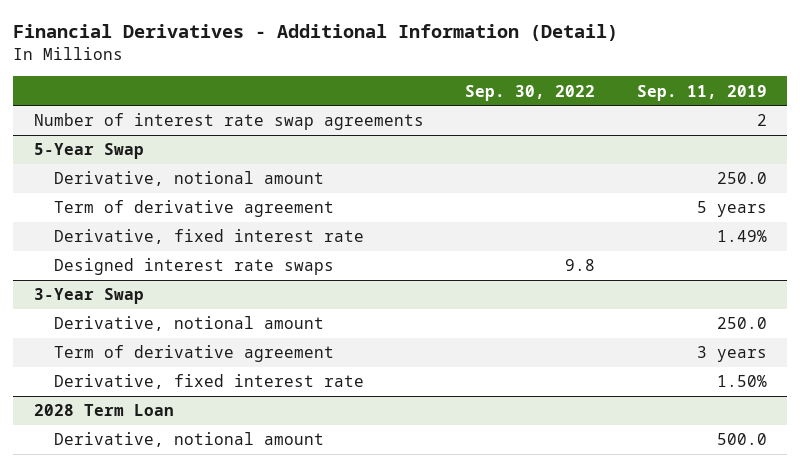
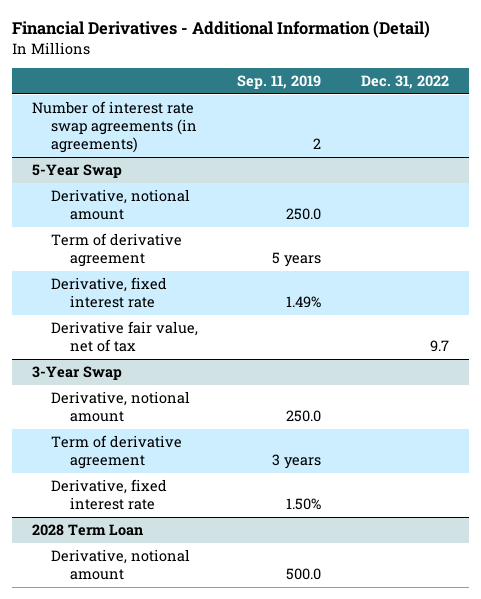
[465,84,596,101] Sep. 30, 2022 -> none
none -> [360,74,449,89] Dec. 31, 2022
[33,113,424,131] Number of interest rate swap agreements -> [31,100,197,153] Number of interest rate swap agreements (in agreements)
[53,258,334,276] Designed interest rate swaps -> [50,320,198,352] Derivative fair value, net of tax

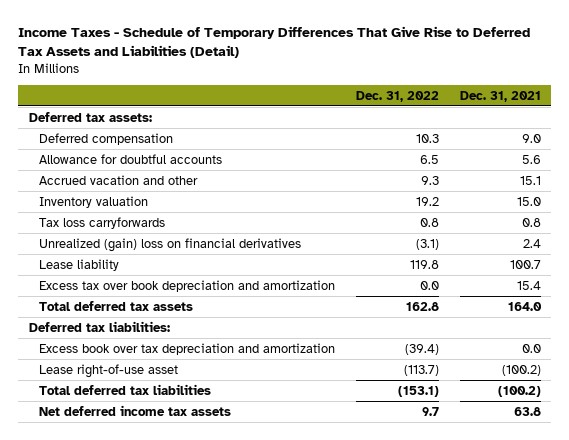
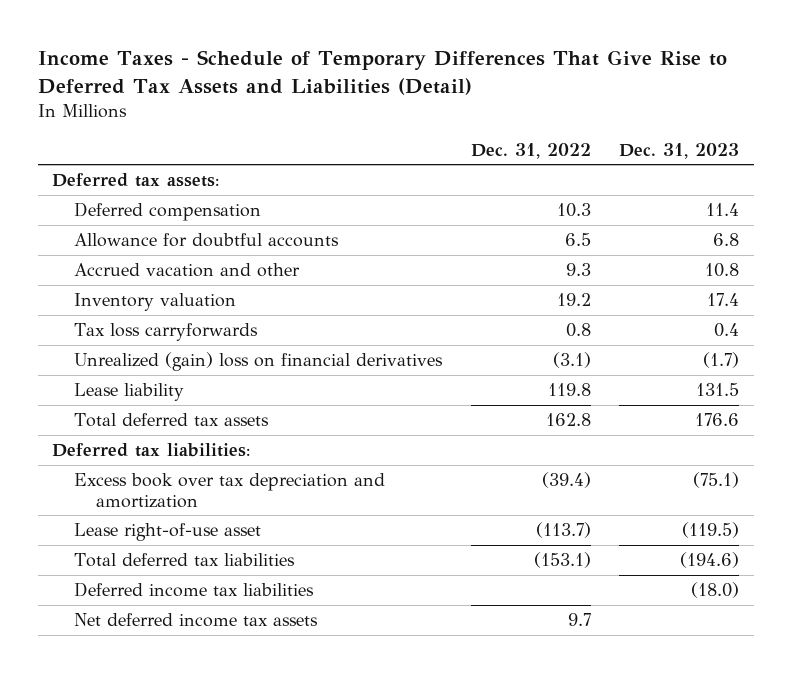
[459,90,541,102] Dec. 31, 2021 -> none
none -> [619,142,740,159] Dec. 31, 2023
[38,279,335,292] Excess tax over book depreciation and amortization -> none
none -> [73,581,314,597] Deferred income tax liabilities

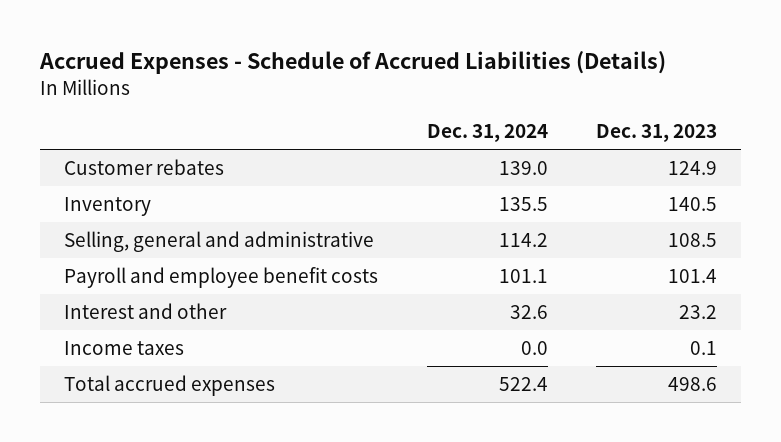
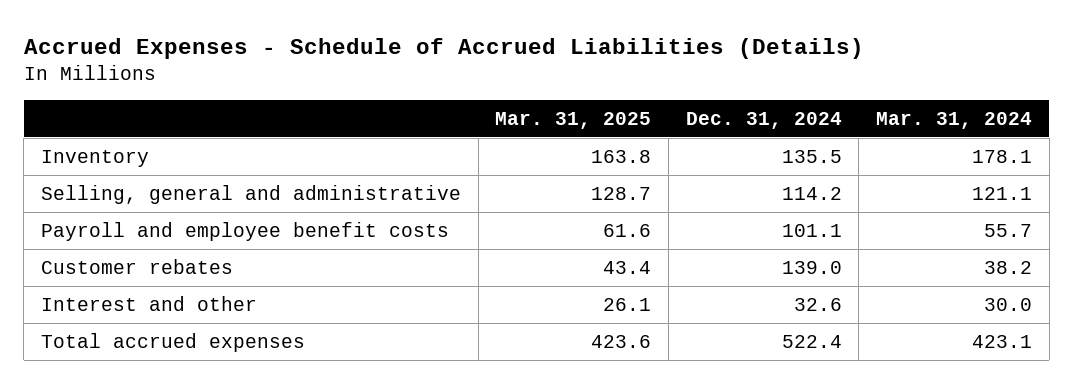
[595,124,717,143] Dec. 31, 2023 -> none
none -> [495,111,652,129] Mar. 31, 2025
none -> [876,111,1033,129] Mar. 31, 2024
[64,158,225,175] Customer rebates -> [40,259,233,275] Customer rebates
[64,340,185,355] Income taxes -> none

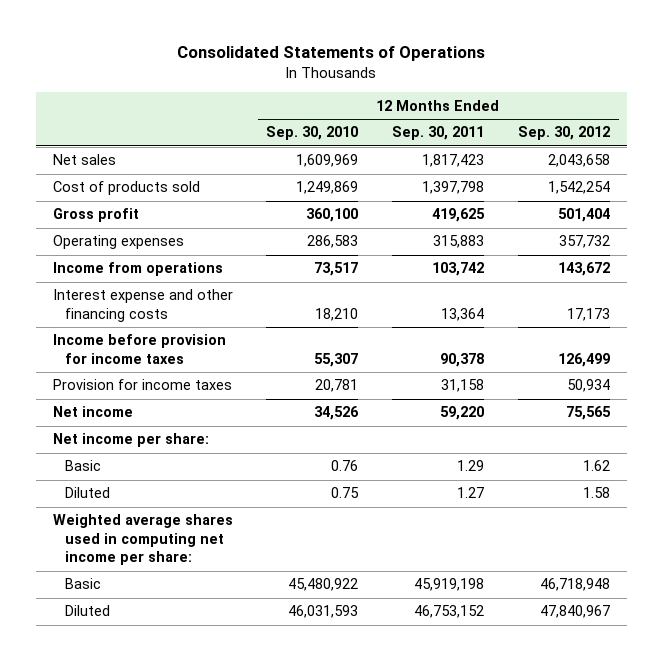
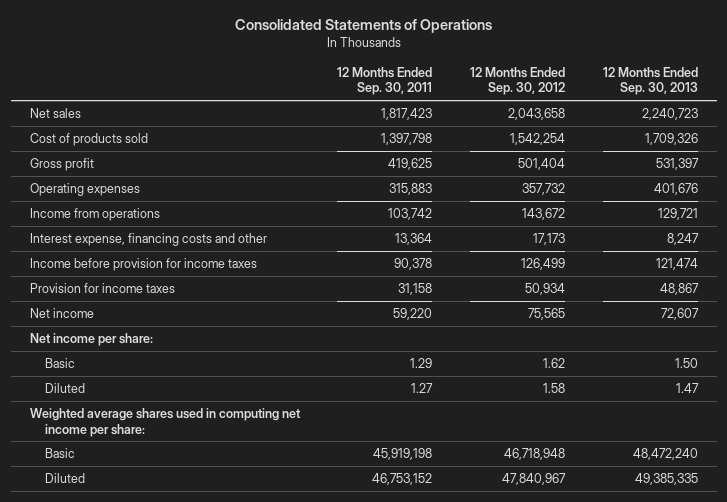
[266,126,359,141] Sep. 30, 2010 -> none
none -> [602,66,698,96] 12 Months Ended Sep. 30, 2013
[52,289,233,322] Interest expense and other financing costs -> [29,232,267,246] Interest expense, financing costs and other

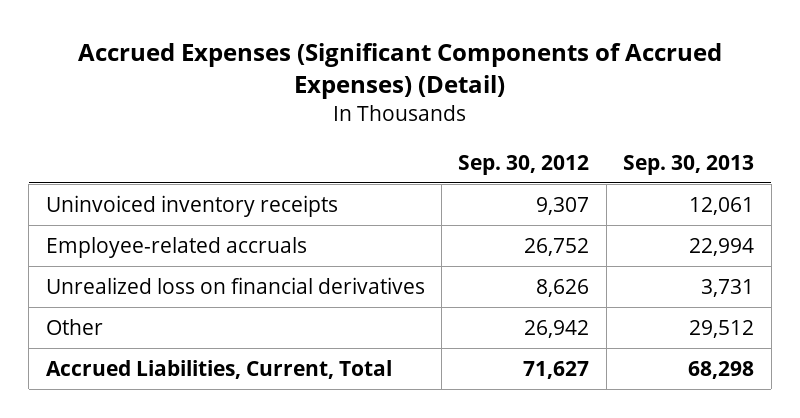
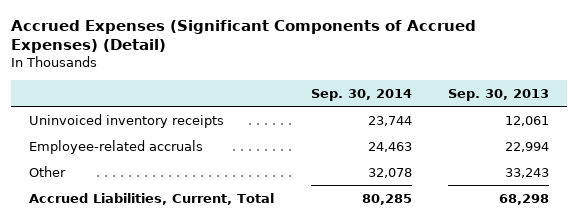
[458,154,590,175] Sep. 30, 2012 -> none
none -> [310,88,412,101] Sep. 30, 2014
[45,276,425,294] Unrealized loss on financial derivatives -> none
[689,319,755,338] 29,512 -> [505,167,550,178] 33,243

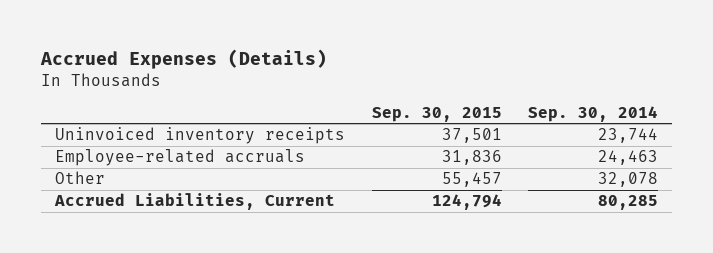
[10,19,476,54] Accrued Expenses (Significant Components of Accrued Expenses) (Detail) -> [40,49,328,70] Accrued Expenses (Details)
[448,88,550,101] Sep. 30, 2013 -> none
none -> [371,106,502,122] Sep. 30, 2015
[29,192,275,205] Accrued Liabilities, Current, Total -> [53,193,335,211] Accrued Liabilities, Current

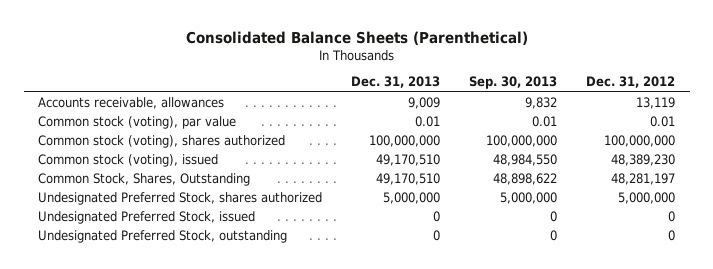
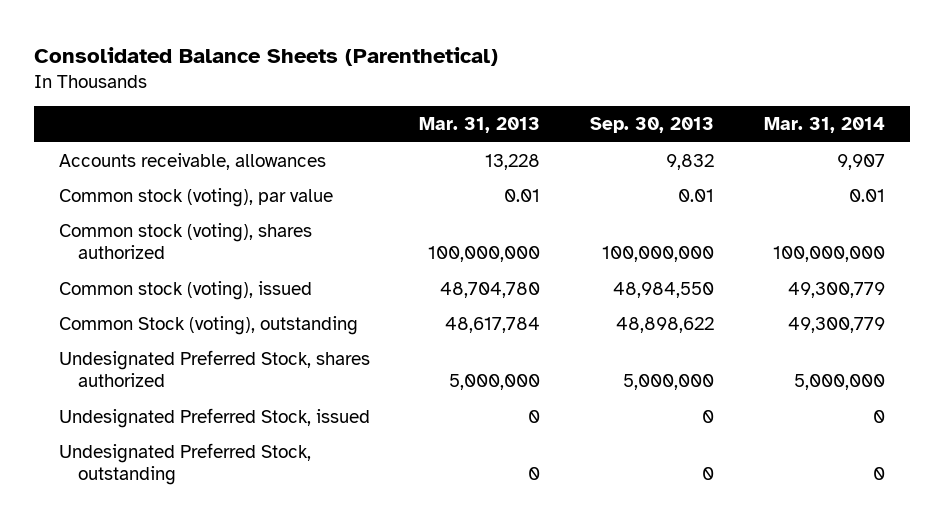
[351,76,441,89] Dec. 31, 2013 -> none
[586,76,676,89] Dec. 31, 2012 -> none
none -> [419,117,541,134] Mar. 31, 2013
none -> [764,117,886,134] Mar. 31, 2014
[38,173,251,187] Common Stock, Shares, Outstanding -> [58,315,358,335] Common Stock (voting), outstanding

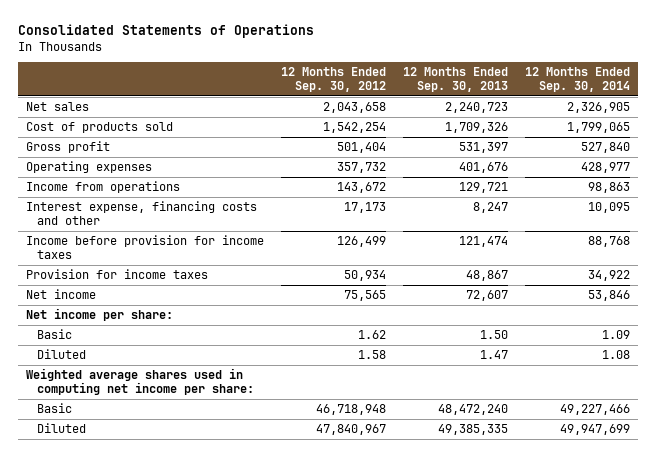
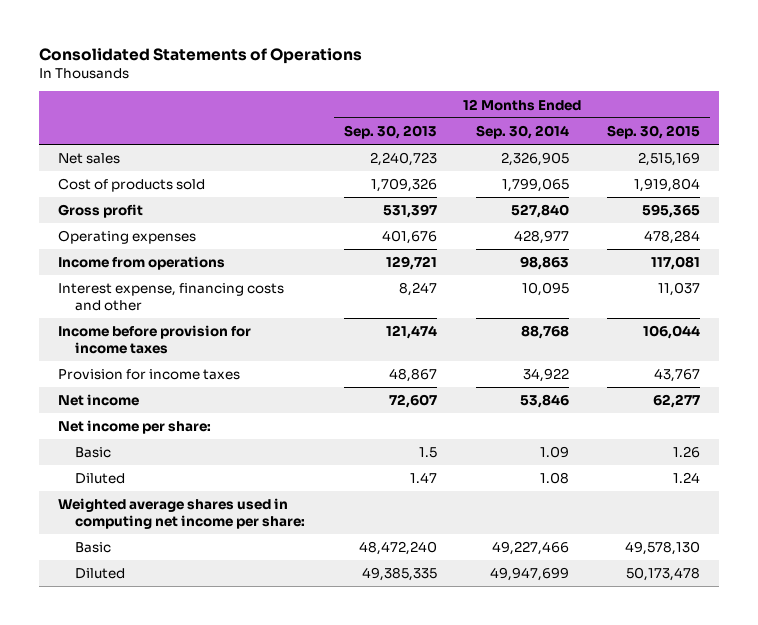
[281,67,387,92] 12 Months Ended Sep. 30, 2012 -> none
none -> [607,124,701,139] Sep. 30, 2015
[479,330,508,340] 1.50 -> [418,447,437,459] 1.5

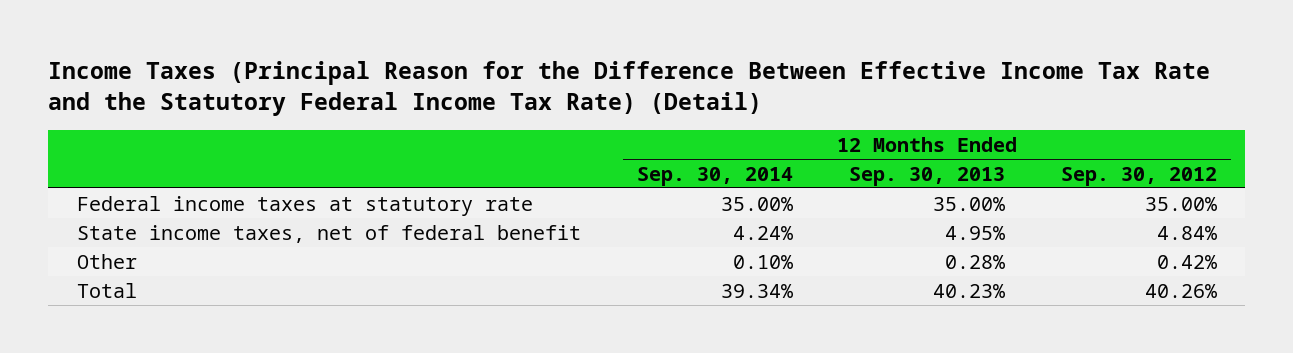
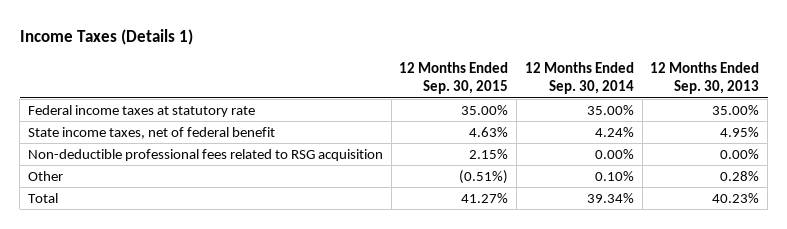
[48,61,1211,117] Income Taxes (Principal Reason for the Difference Between Effective Income Tax Rate and the Statutory Federal Income Tax Rate) (Detail) -> [19,29,193,46] Income Taxes (Details 1)
[1060,166,1217,186] Sep. 30, 2012 -> none
none -> [399,61,509,95] 12 Months Ended Sep. 30, 2015
none -> [27,148,383,161] Non-deductible professional fees related to RSG acquisition

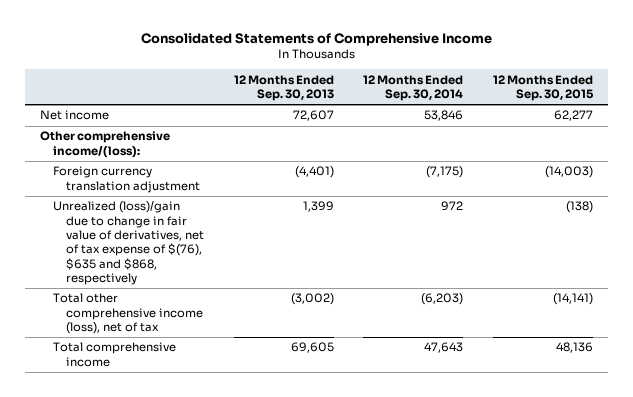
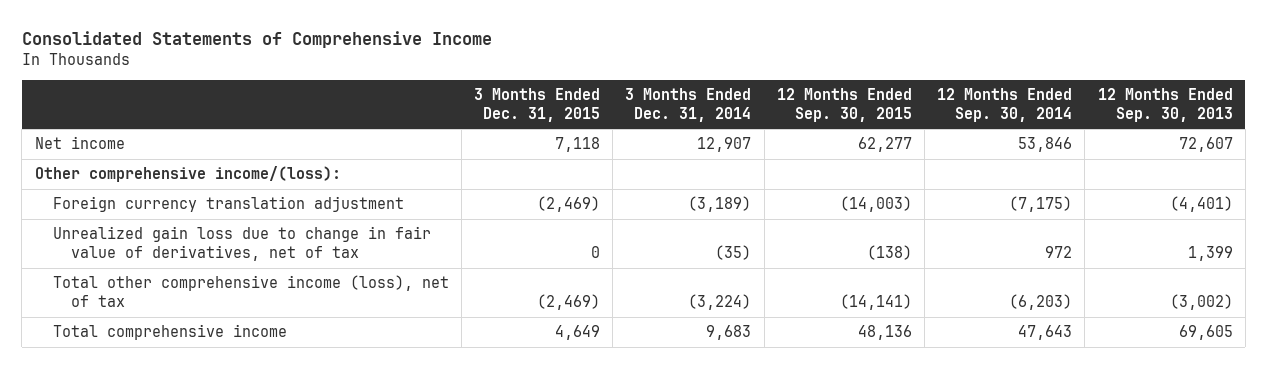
none -> [474,87,601,122] 3 Months Ended Dec. 31, 2015
none -> [625,87,752,122] 3 Months Ended Dec. 31, 2014
[52,201,204,286] Unrealized (loss)/gain due to change in fair value of derivatives, net of tax expense of $(76), $635 and $868, respectively -> [52,226,431,262] Unrealized gain loss due to change in fair value of derivatives, net of tax

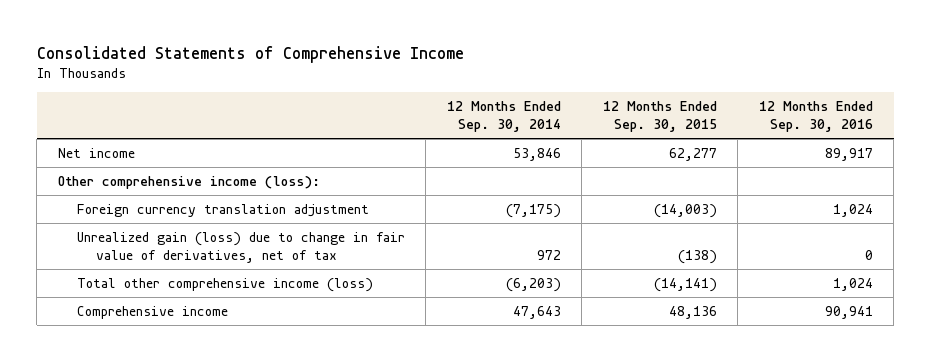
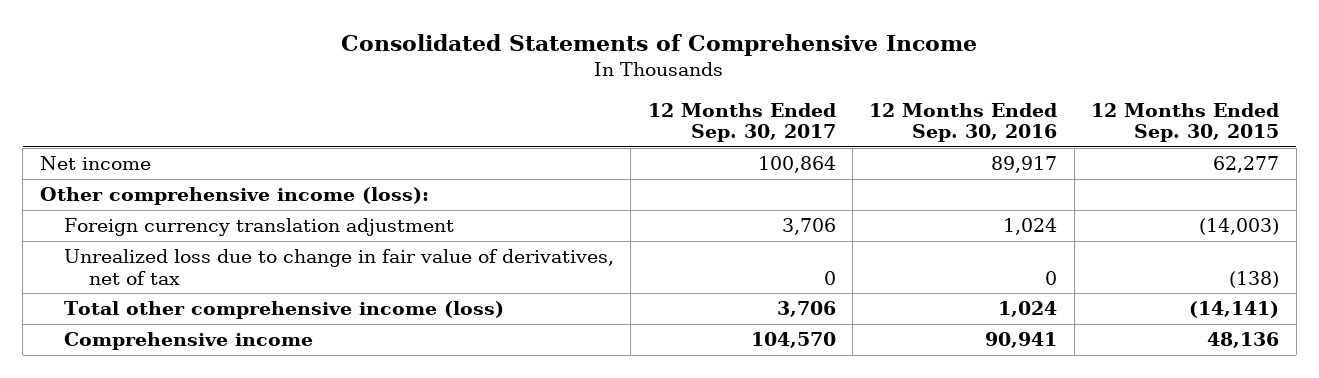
[446,100,561,133] 12 Months Ended Sep. 30, 2014 -> none
none -> [647,102,836,143] 12 Months Ended Sep. 30, 2017
[76,231,405,264] Unrealized gain (loss) due to change in fair value of derivatives, net of tax -> [64,249,615,285] Unrealized loss due to change in fair value of derivatives, net of tax

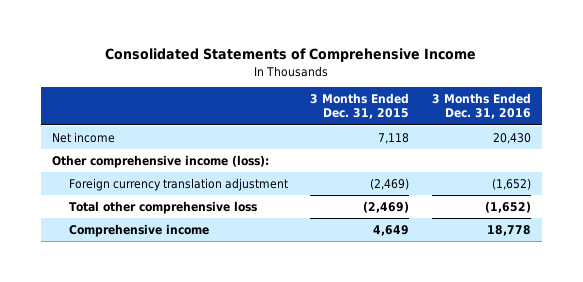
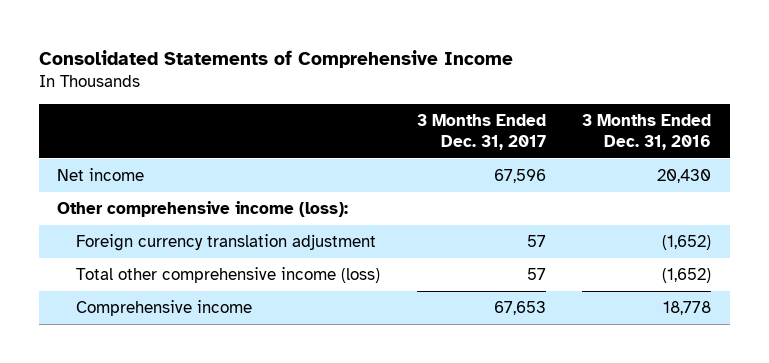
[310,93,410,120] 3 Months Ended Dec. 31, 2015 -> none
none -> [416,114,546,151] 3 Months Ended Dec. 31, 2017
[69,200,258,214] Total other comprehensive loss -> [75,267,380,284] Total other comprehensive income (loss)

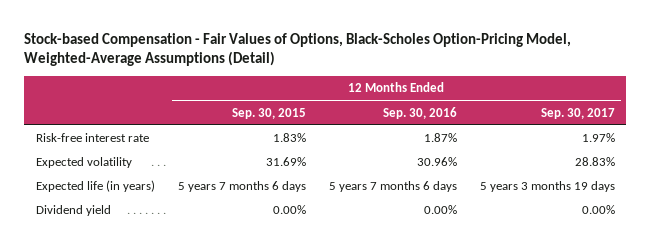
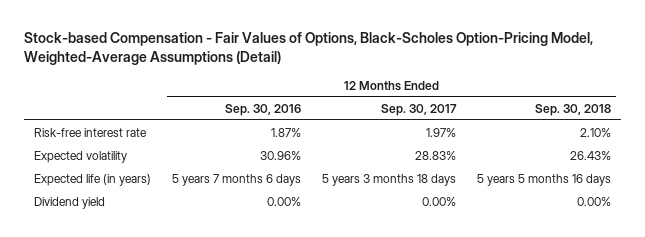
[231,107,306,119] Sep. 30, 2015 -> none
none -> [535,103,612,116] Sep. 30, 2018
[479,181,615,193] 5 years 3 months 19 days -> [322,173,457,186] 5 years 3 months 18 days

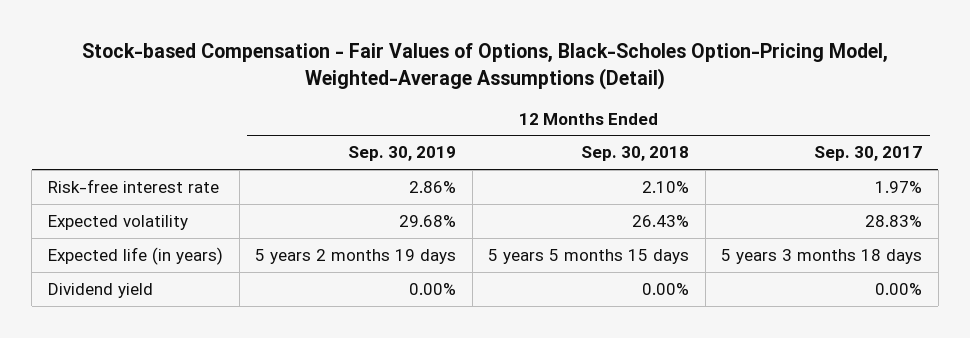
[225,103,302,116] Sep. 30, 2016 -> none
none -> [348,146,457,162] Sep. 30, 2019
[477,173,612,186] 5 years 5 months 16 days -> [488,248,690,264] 5 years 5 months 15 days

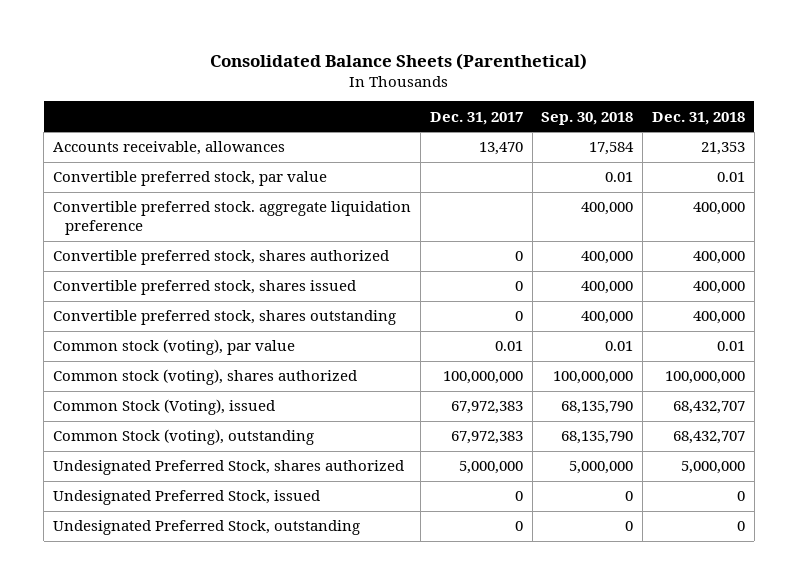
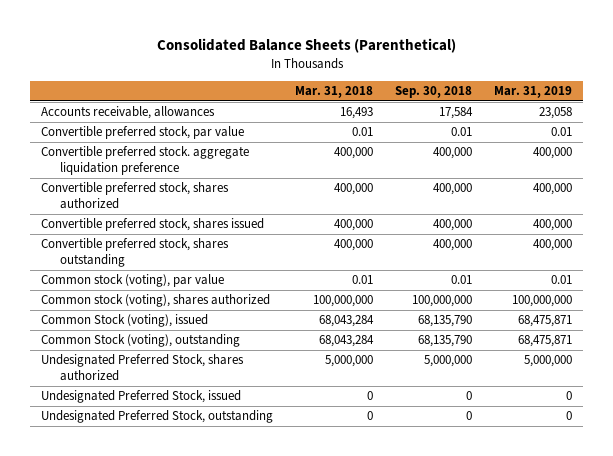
[429,111,523,125] Dec. 31, 2017 -> none
[652,111,746,125] Dec. 31, 2018 -> none
none -> [295,86,374,99] Mar. 31, 2018
none -> [493,86,572,99] Mar. 31, 2019
[53,399,276,416] Common Stock (Voting), issued -> [41,314,209,328] Common Stock (voting), issued

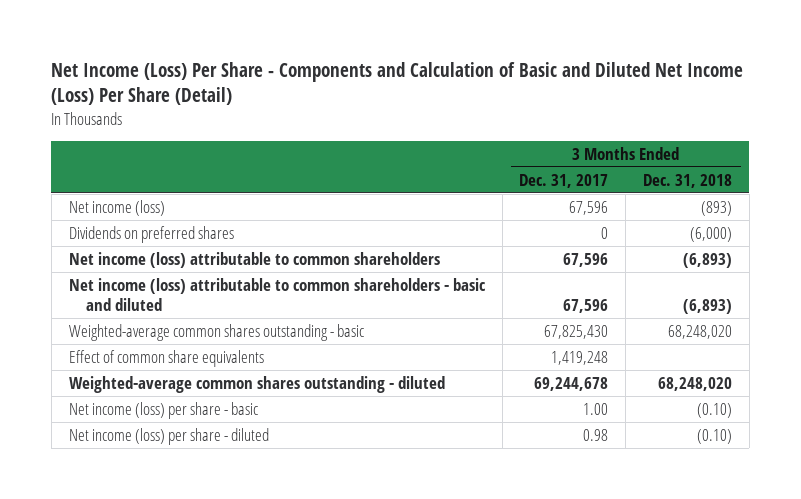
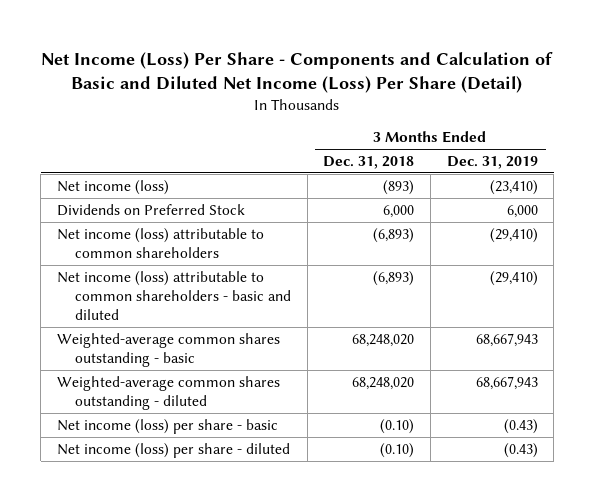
[519,173,609,188] Dec. 31, 2017 -> none
none -> [446,155,538,169] Dec. 31, 2019
[68,225,234,243] Dividends on preferred shares -> [56,203,245,216] Dividends on Preferred Stock
[689,226,732,242] (6,000) -> [383,204,415,218] 6,000
[68,349,264,367] Effect of common share equivalents -> none

